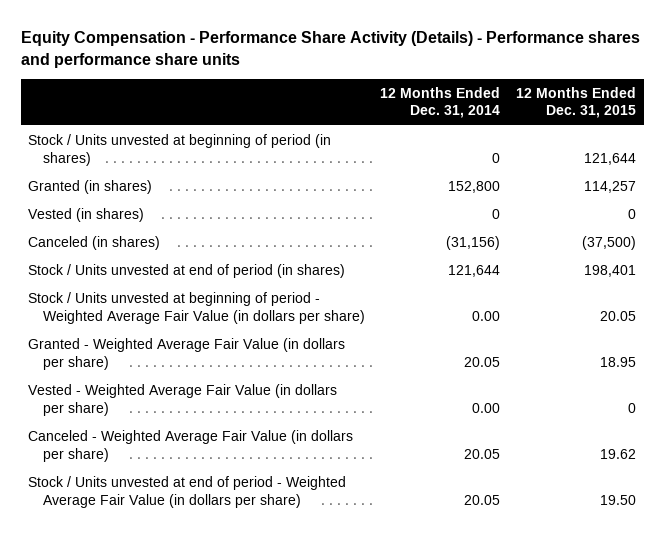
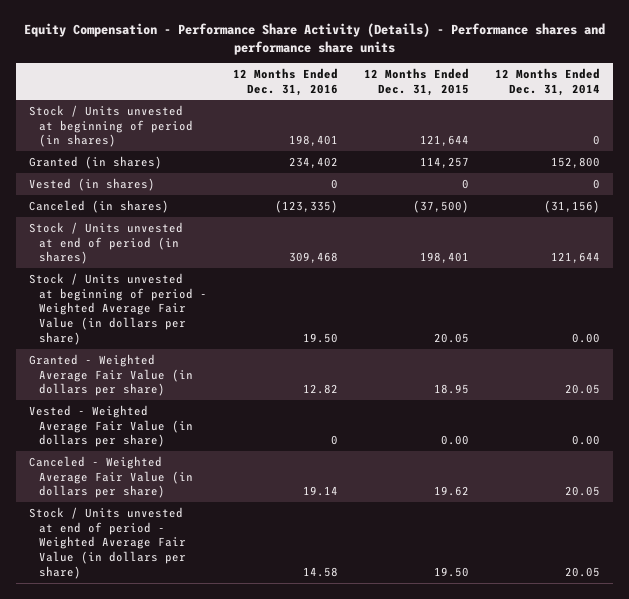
none -> [233,67,339,96] 12 Months Ended Dec. 31, 2016
[627,402,636,413] 0 -> [441,435,470,446] 0.00

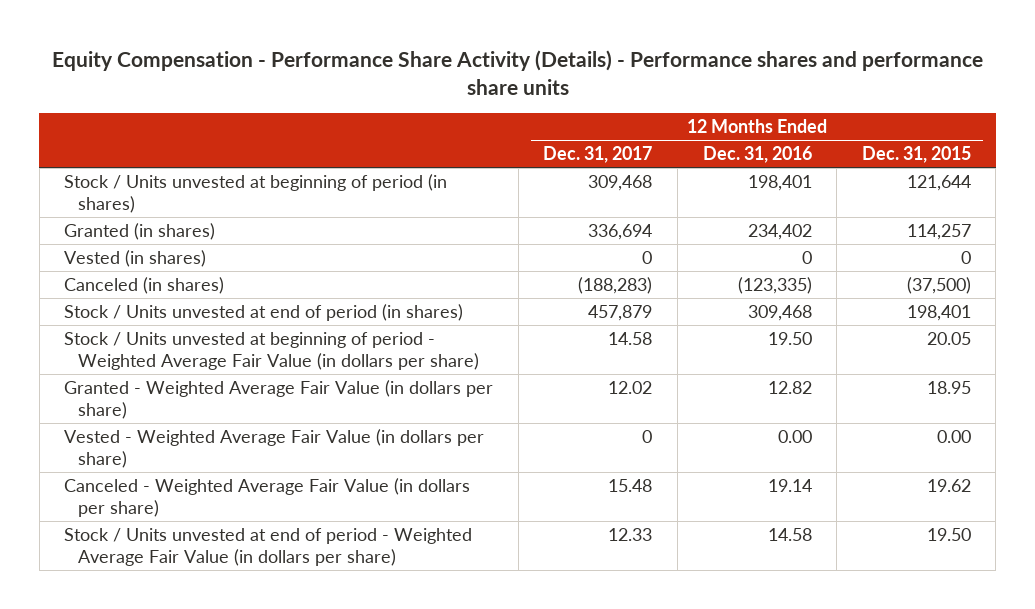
[495,67,601,96] 12 Months Ended Dec. 31, 2014 -> none
none -> [543,146,653,164] Dec. 31, 2017
[331,435,339,446] 0 -> [777,430,812,444] 0.00

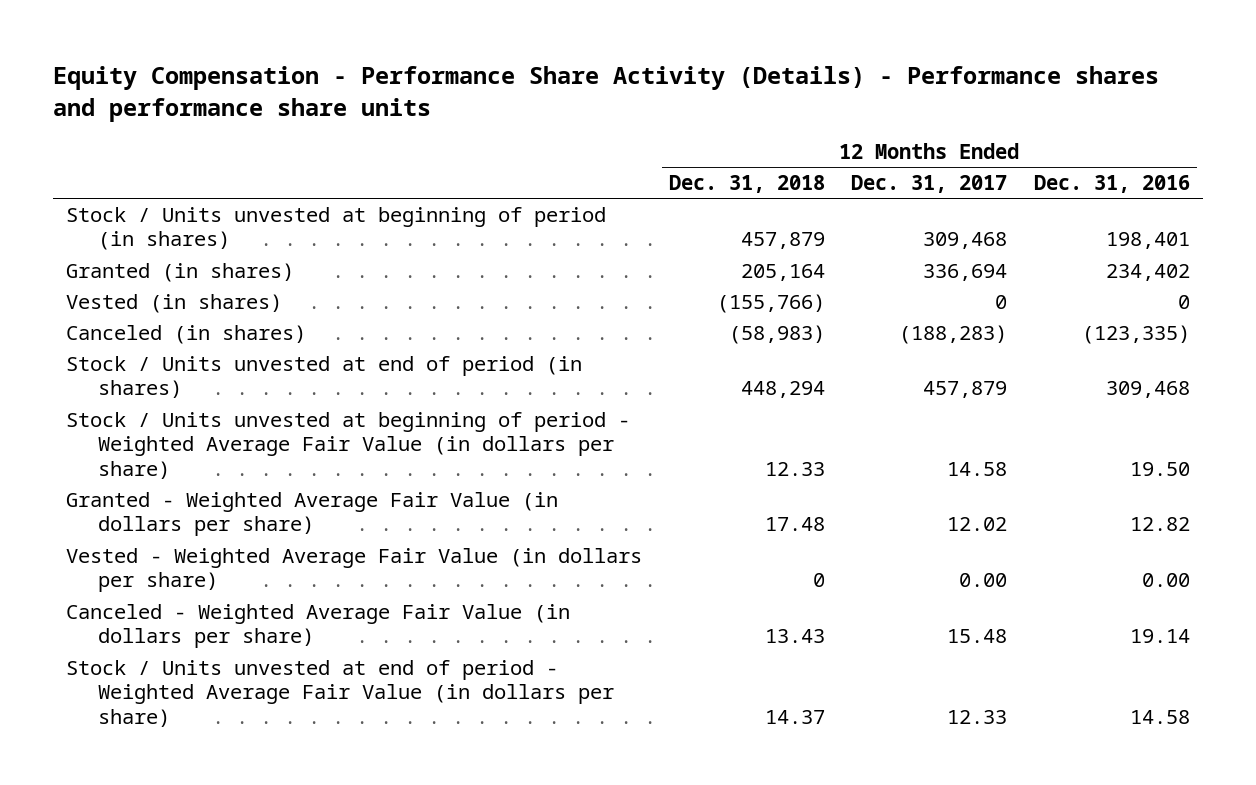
[861,146,971,164] Dec. 31, 2015 -> none
none -> [668,175,825,194] Dec. 31, 2018
[642,430,653,444] 0 -> [959,573,1008,588] 0.00

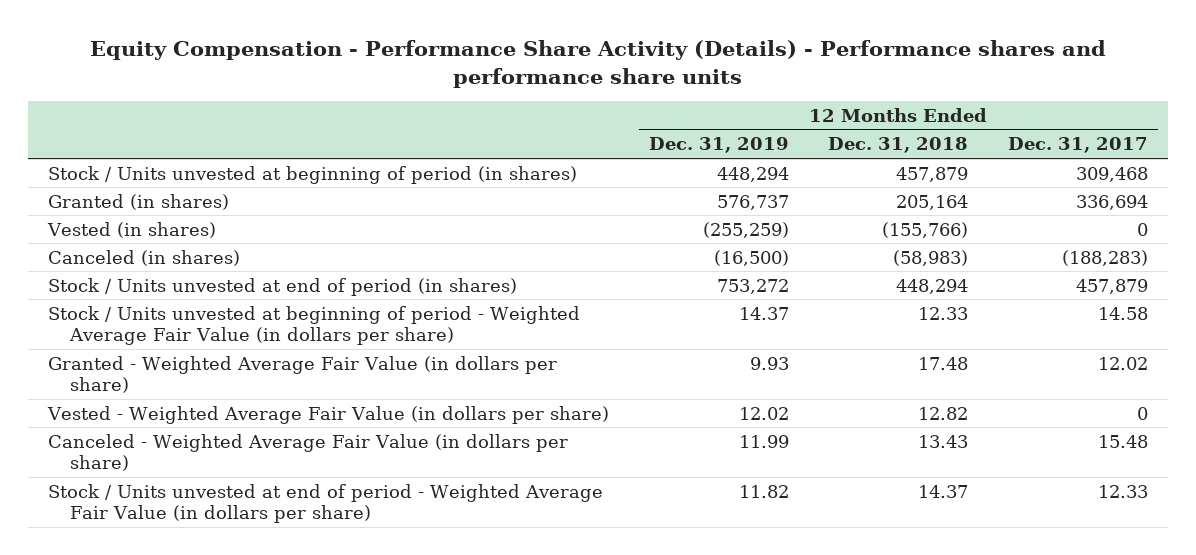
[1033,175,1190,194] Dec. 31, 2016 -> none
none -> [648,137,789,154] Dec. 31, 2019
[812,573,825,588] 0 -> [918,406,969,420] 12.82
[959,573,1008,588] 0.00 -> [1136,406,1148,420] 0

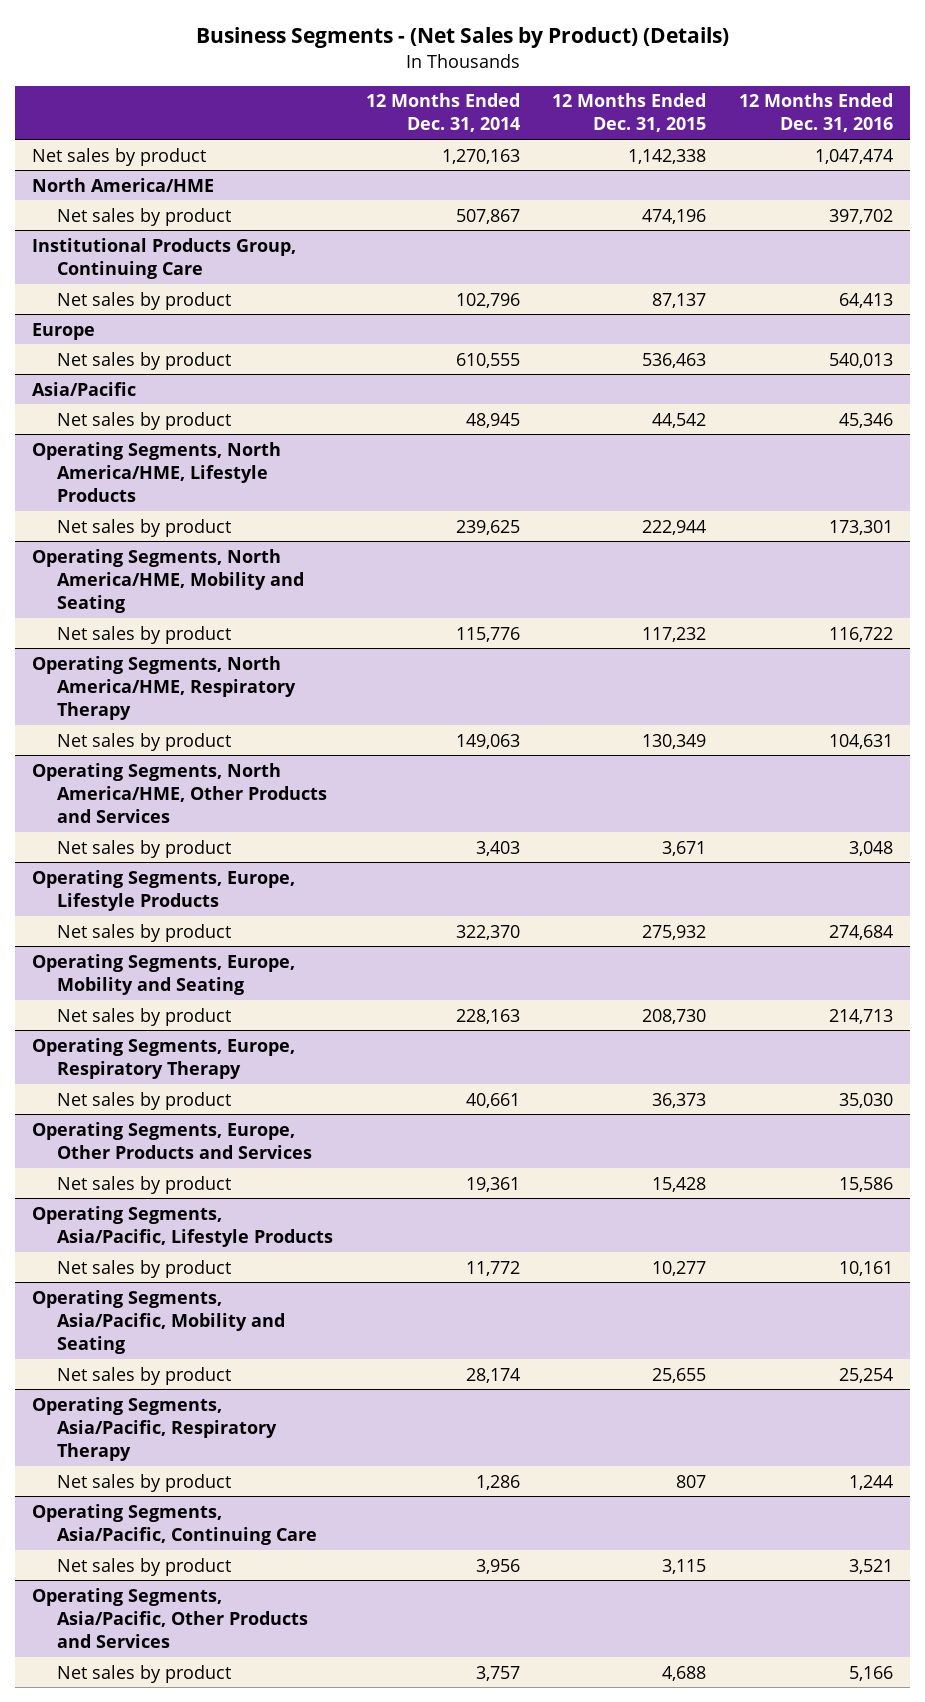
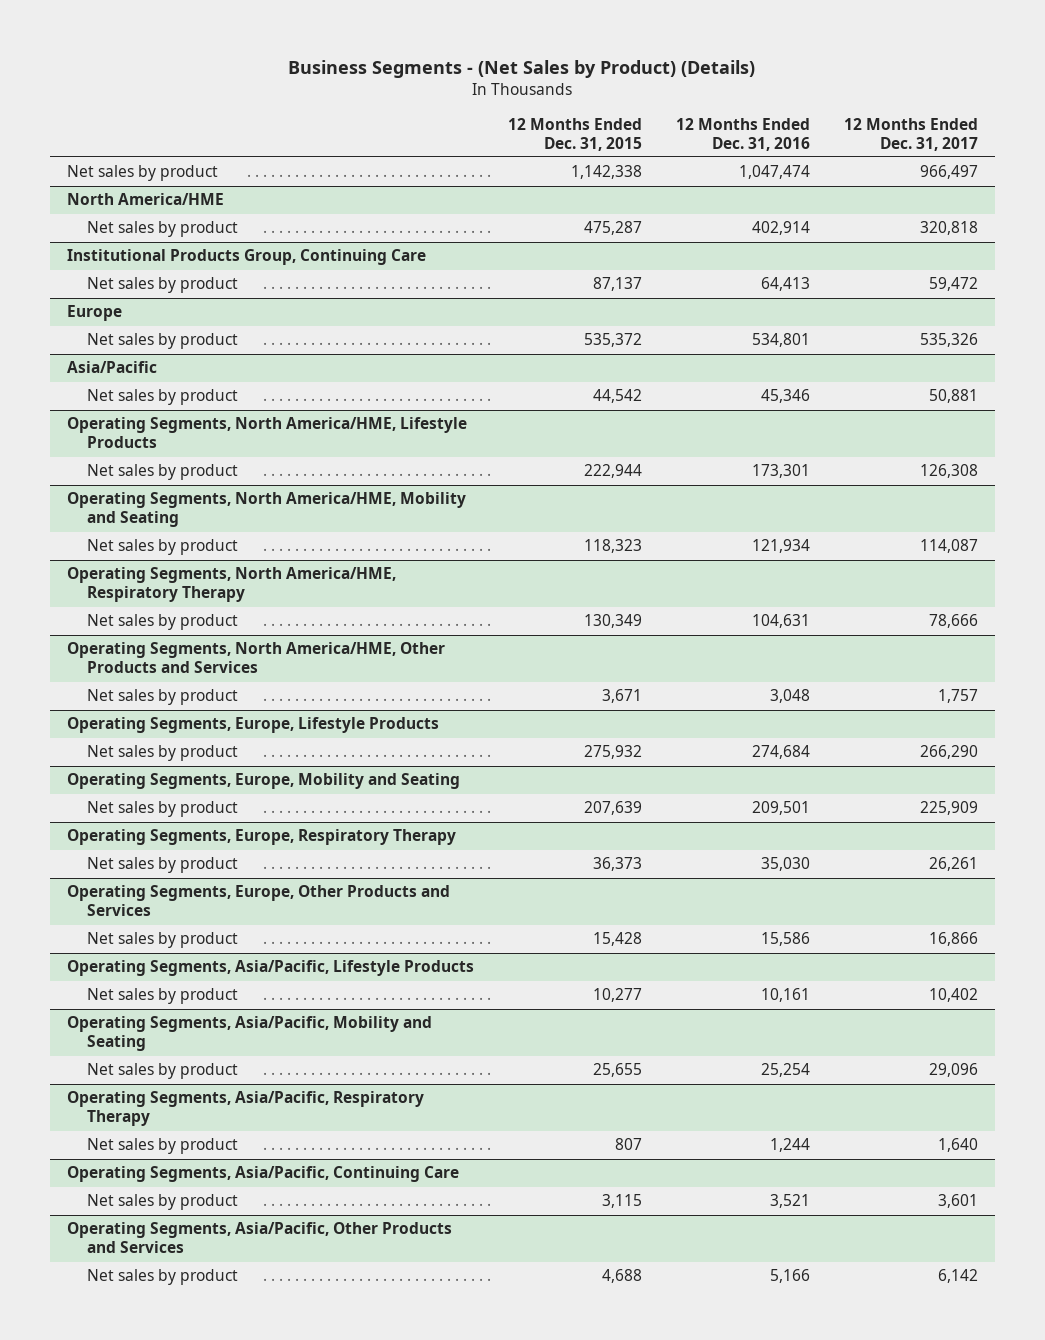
[365,93,520,133] 12 Months Ended Dec. 31, 2014 -> none
none -> [844,117,979,151] 12 Months Ended Dec. 31, 2017
[642,208,707,224] 474,196 -> [583,221,642,236] 475,287
[829,208,894,224] 397,702 -> [751,221,810,236] 402,914
[642,352,707,368] 536,463 -> [583,333,642,348] 535,372
[829,352,894,368] 540,013 -> [751,333,810,348] 534,801
[642,626,707,642] 117,232 -> [583,539,642,554] 118,323
[829,626,894,642] 116,722 -> [751,539,810,554] 121,934
[642,1008,707,1024] 208,730 -> [583,801,642,816] 207,639
[829,1008,894,1024] 214,713 -> [751,801,810,816] 209,501

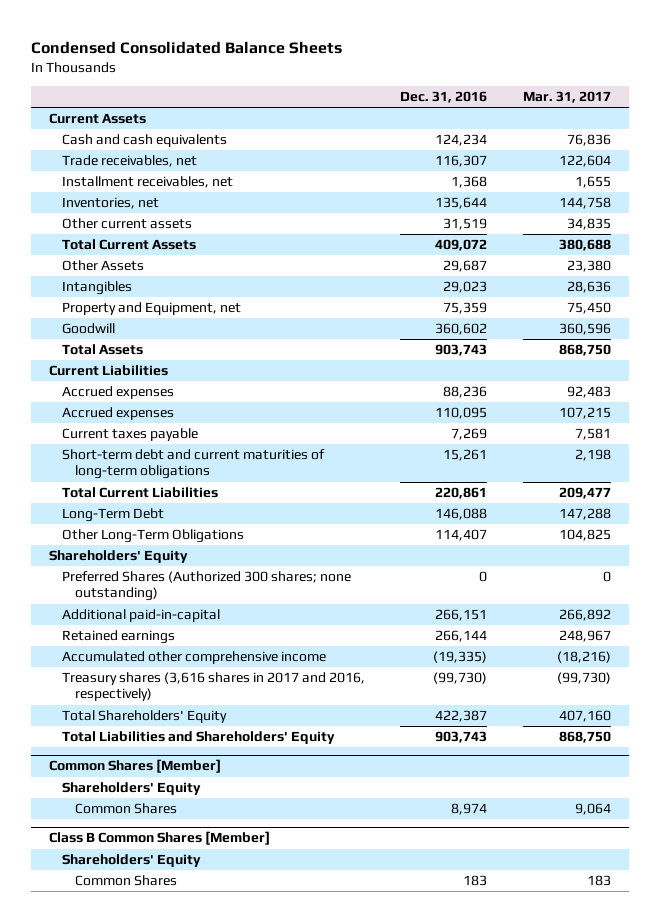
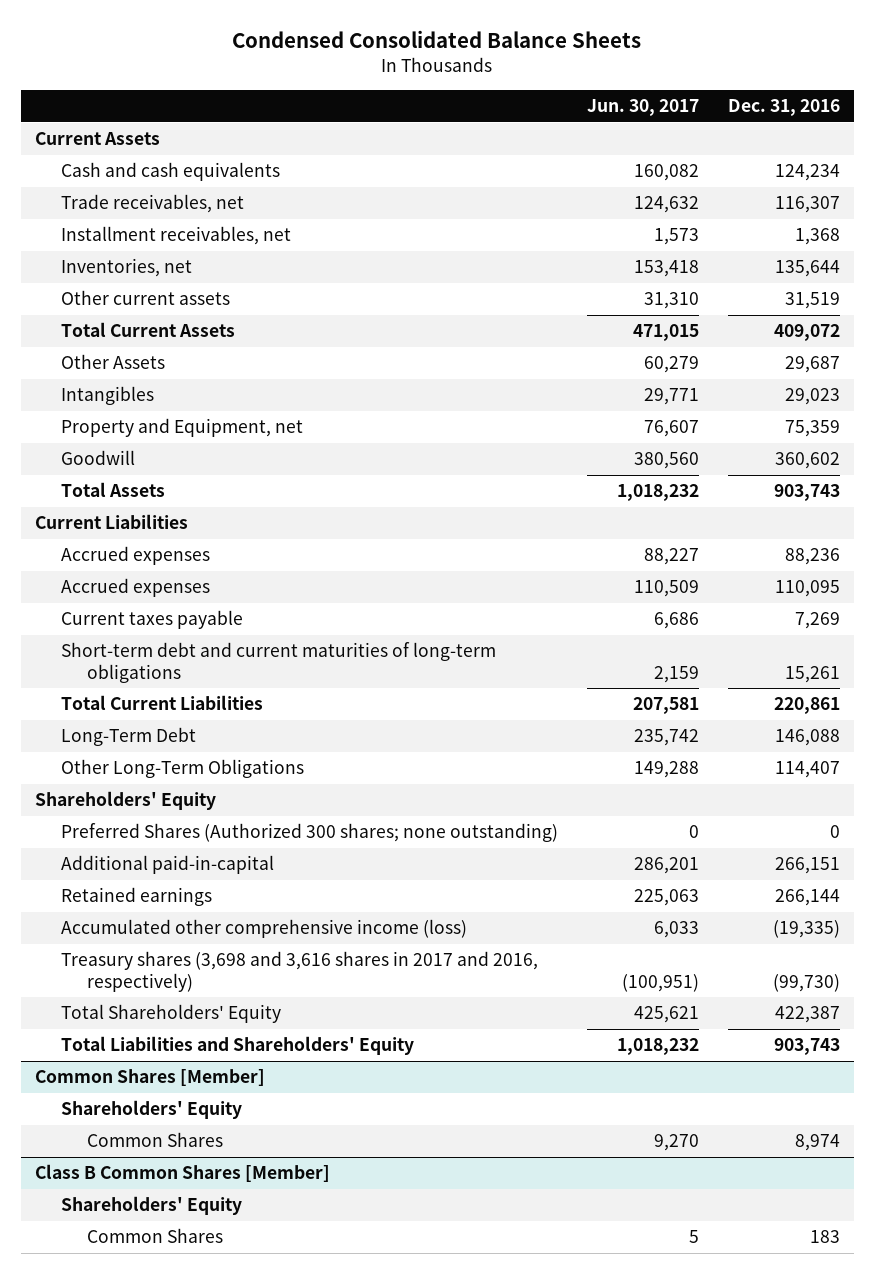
[522,90,611,103] Mar. 31, 2017 -> none
none -> [586,99,699,117] Jun. 30, 2017
[61,651,326,665] Accumulated other comprehensive income -> [60,919,467,939] Accumulated other comprehensive income (loss)
[61,672,365,702] Treasury shares (3,616 shares in 2017 and 2016, respectively) -> [60,951,538,992] Treasury shares (3,698 and 3,616 shares in 2017 and 2016, respectively)

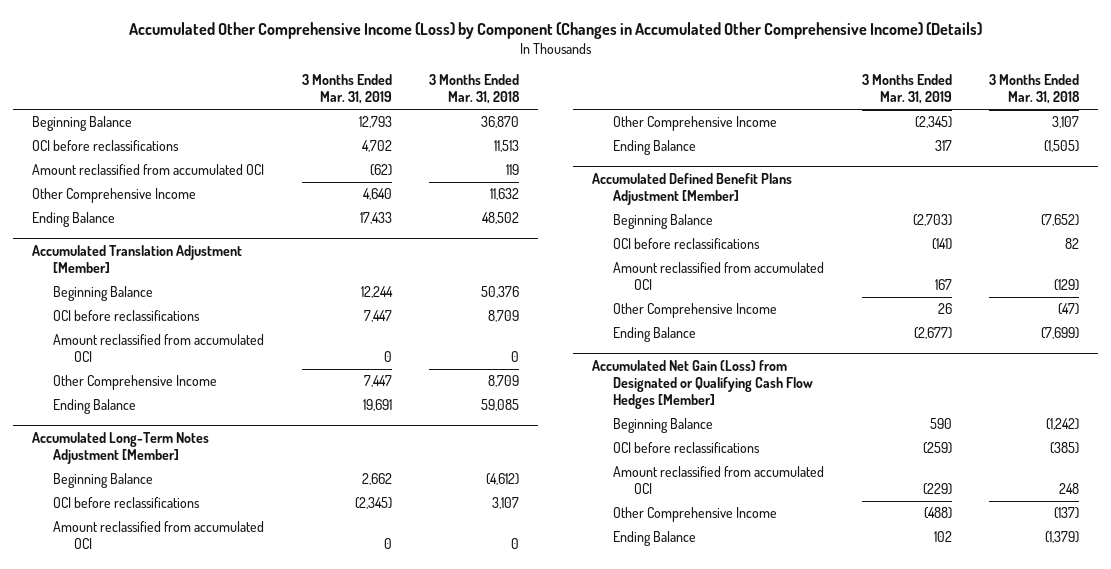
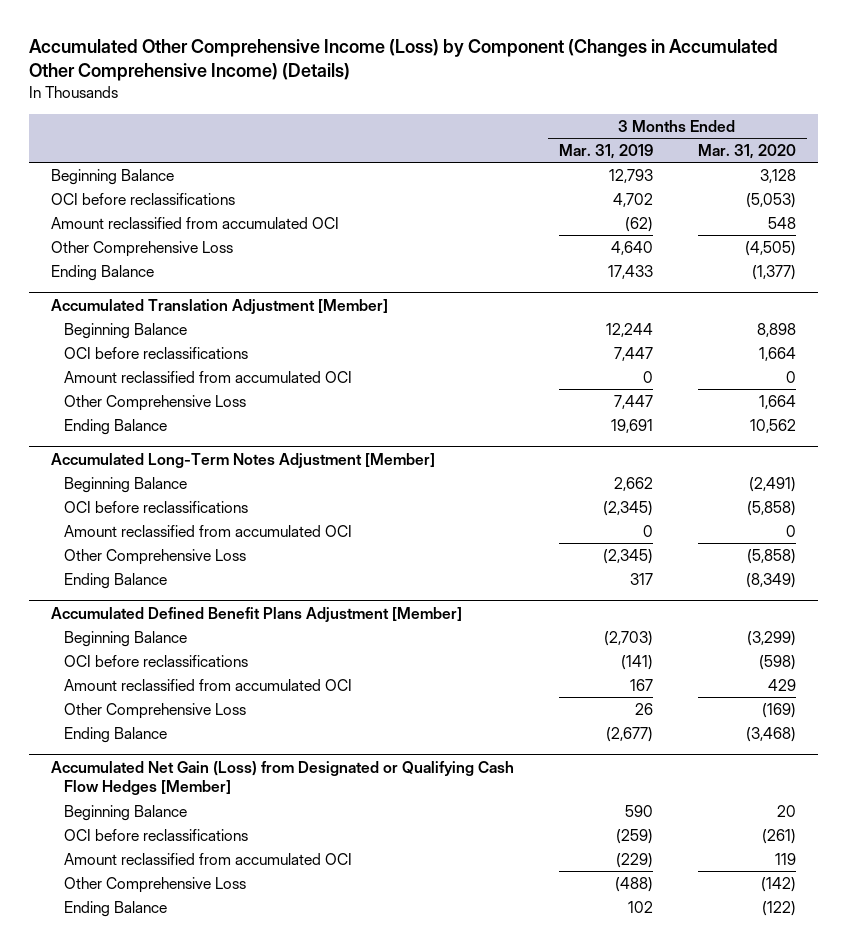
[429,74,521,105] 3 Months Ended Mar. 31, 2018 -> none
none -> [697,144,796,160] Mar. 31, 2020
[31,188,196,204] Other Comprehensive Income -> [51,240,234,257] Other Comprehensive Loss
[52,375,217,391] Other Comprehensive Income -> [63,394,246,411] Other Comprehensive Loss
[613,116,778,132] Other Comprehensive Income -> [63,548,246,565] Other Comprehensive Loss
[613,303,778,319] Other Comprehensive Income -> [63,702,246,719] Other Comprehensive Loss
[613,507,778,523] Other Comprehensive Income -> [63,876,246,893] Other Comprehensive Loss

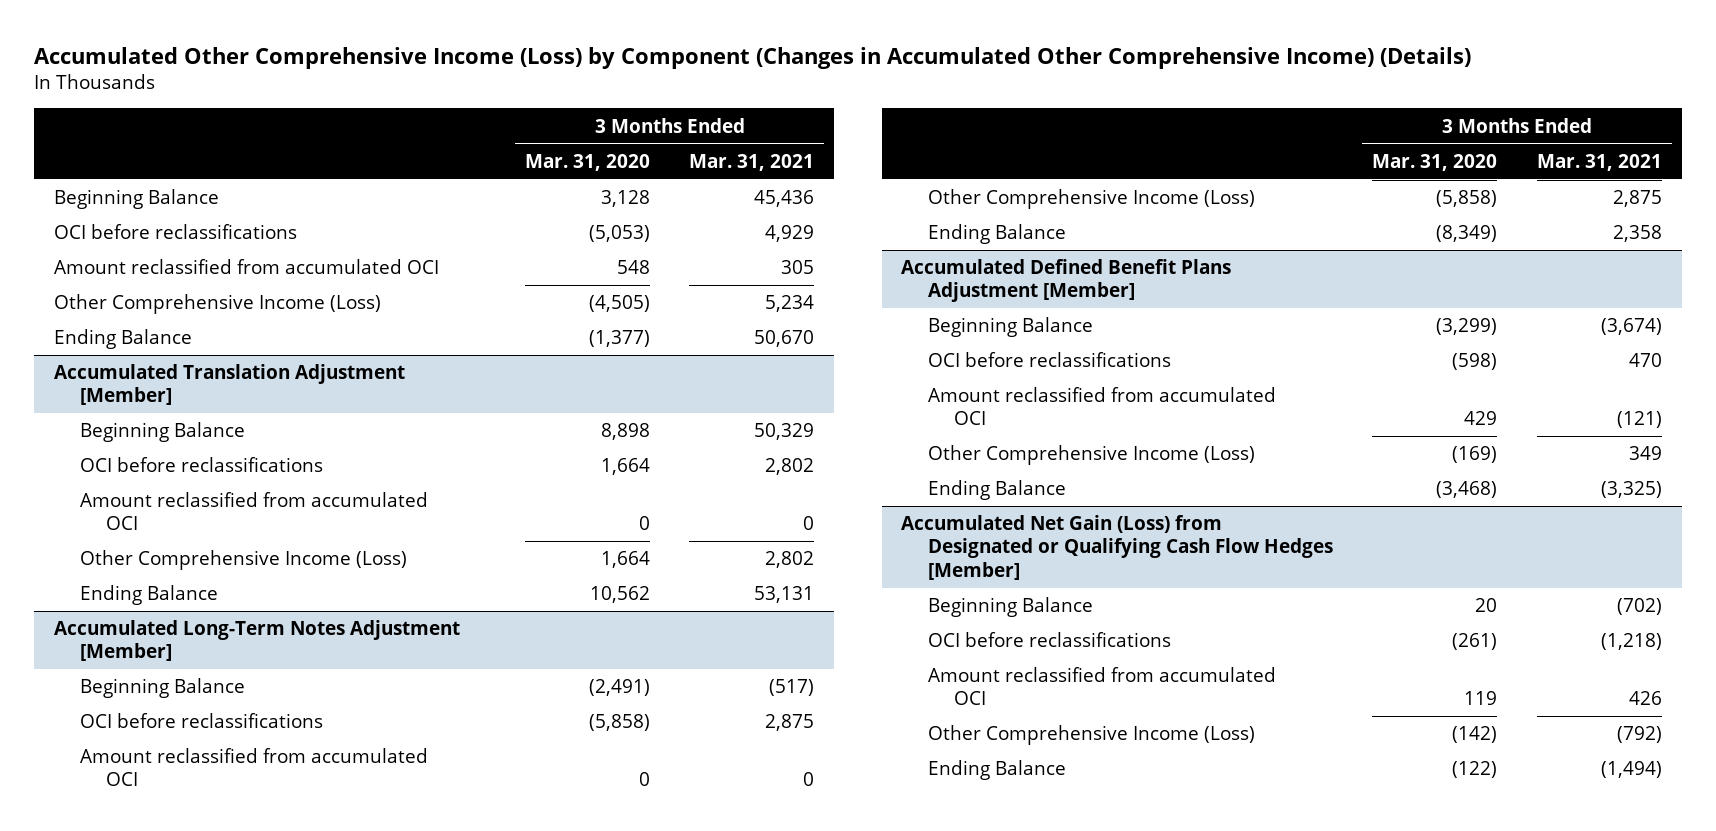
[558,144,653,160] Mar. 31, 2019 -> none
none -> [689,153,815,171] Mar. 31, 2021
[51,240,234,257] Other Comprehensive Loss -> [54,294,382,315] Other Comprehensive Income (Loss)
[63,394,246,411] Other Comprehensive Loss -> [80,550,408,571] Other Comprehensive Income (Loss)
[63,548,246,565] Other Comprehensive Loss -> [927,189,1255,210] Other Comprehensive Income (Loss)
[63,702,246,719] Other Comprehensive Loss -> [927,445,1255,466] Other Comprehensive Income (Loss)
[63,876,246,893] Other Comprehensive Loss -> [927,725,1255,746] Other Comprehensive Income (Loss)

